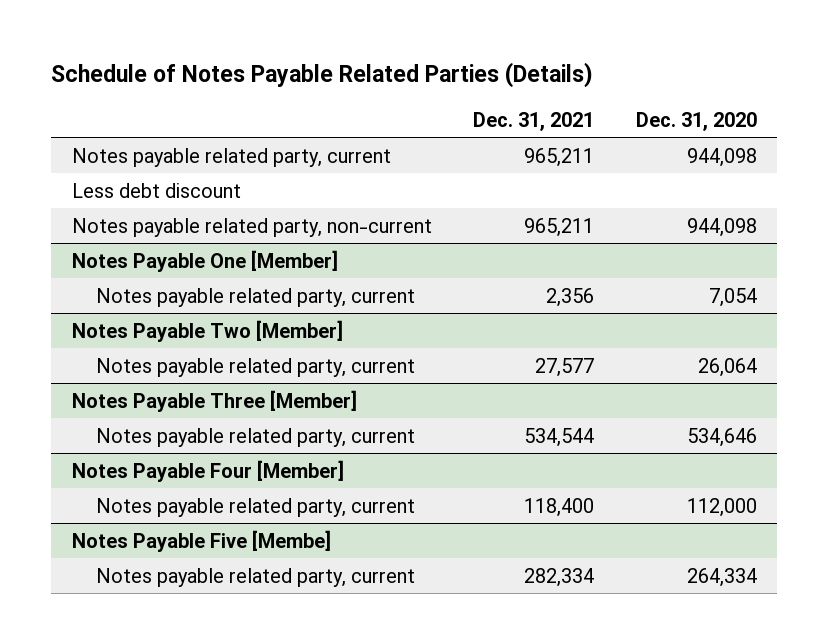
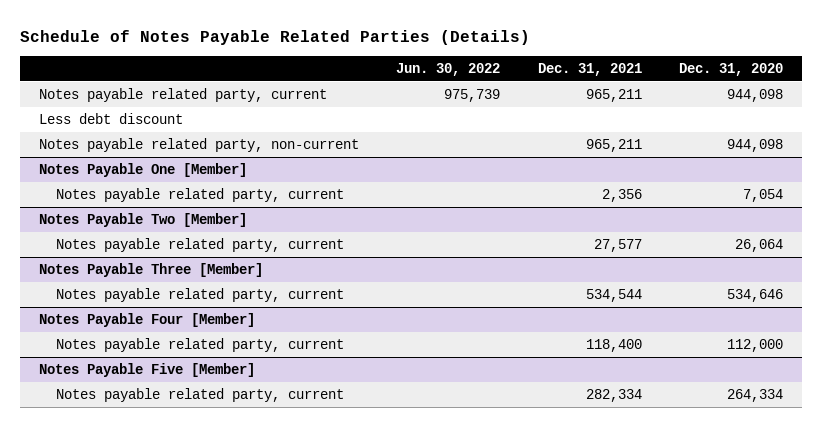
none -> [396,62,501,76] Jun. 30, 2022
[71,529,331,552] Notes Payable Five [Membe] -> [38,363,255,378] Notes Payable Five [Member]

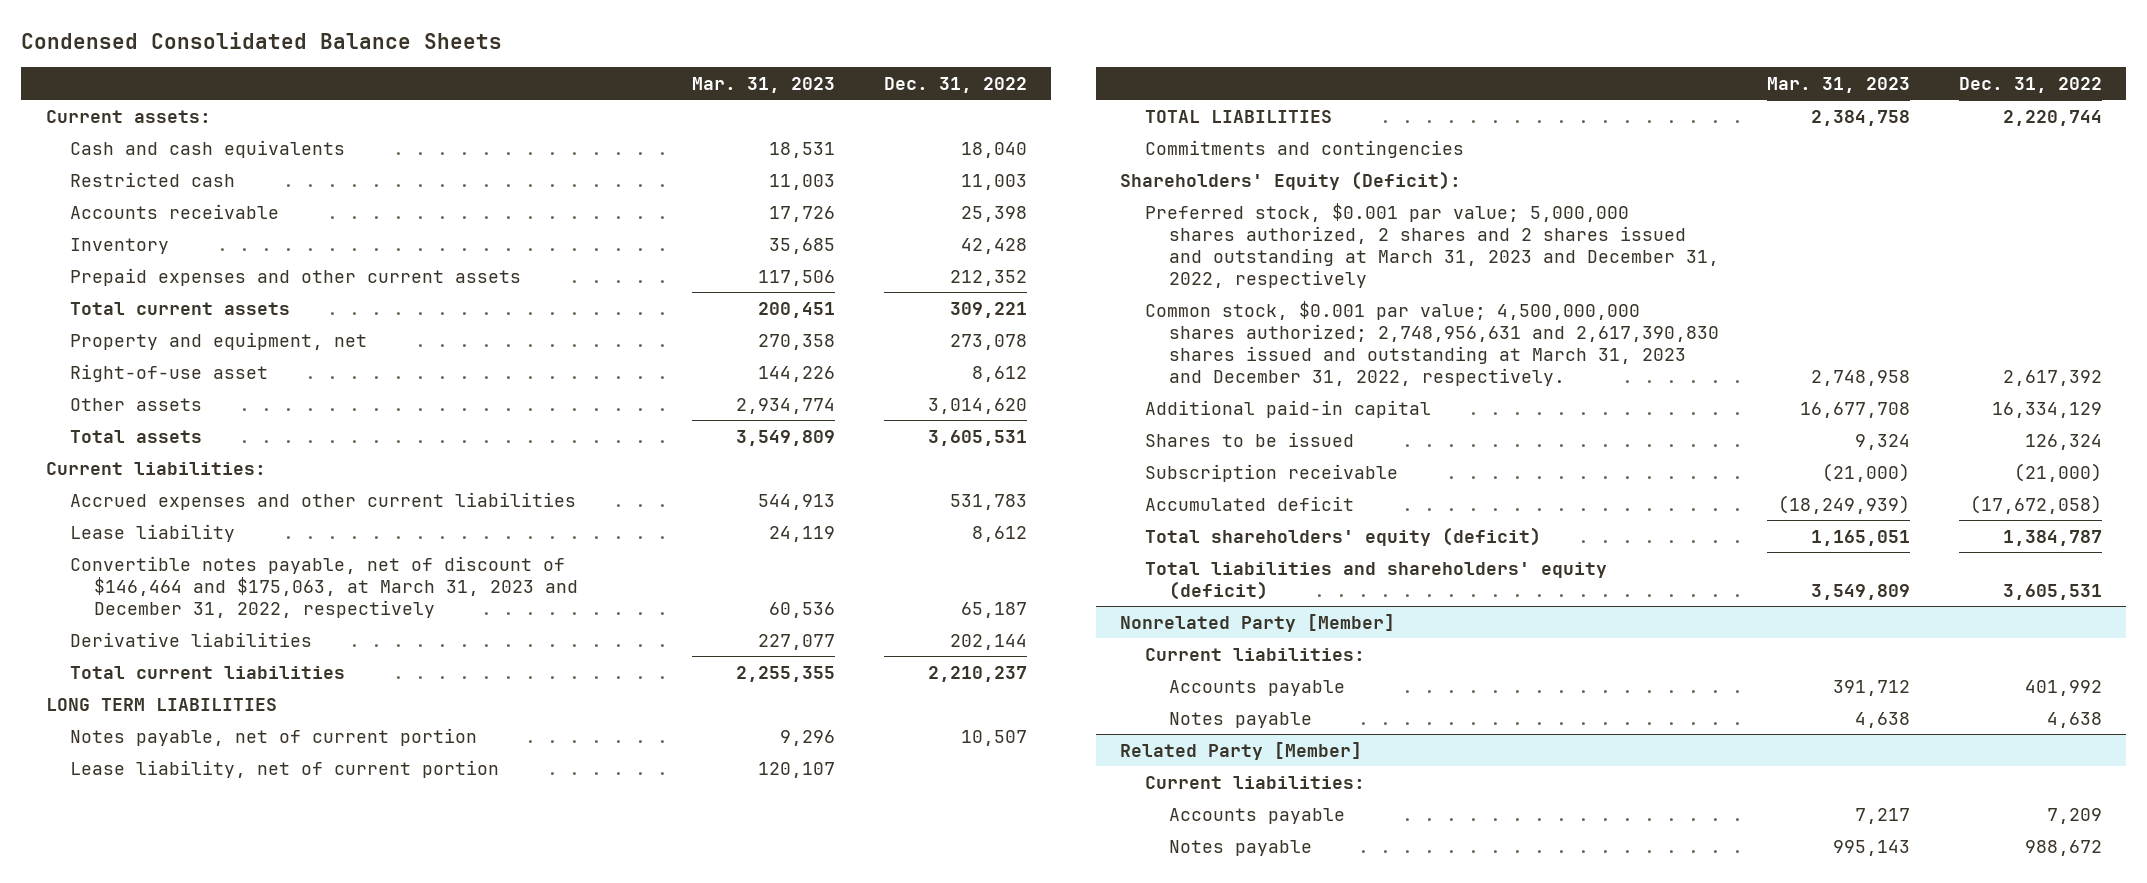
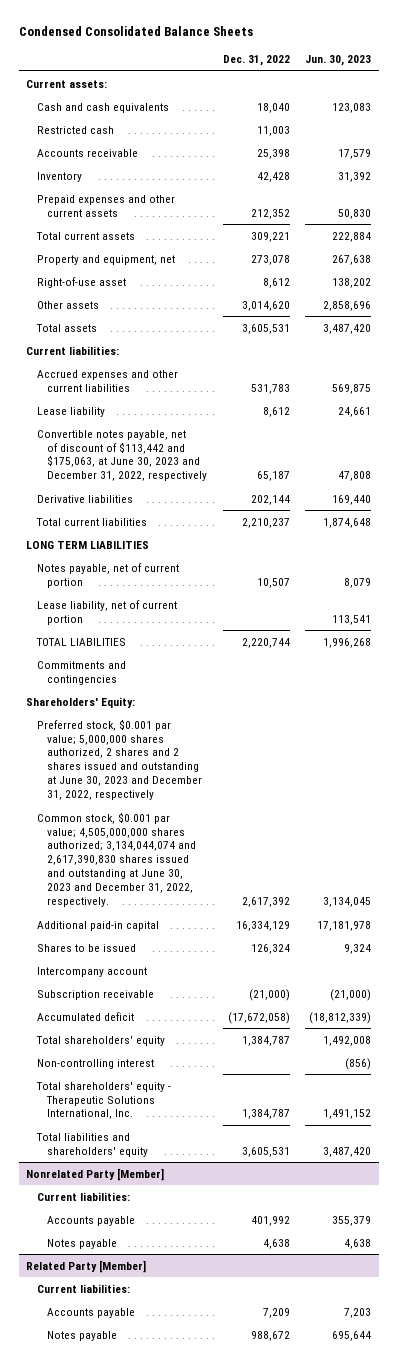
[692,76,836,93] Mar. 31, 2023 -> none
none -> [305,55,372,67] Jun. 30, 2023
[69,555,578,618] Convertible notes payable, net of discount of $146,464 and $175,063, at March 31, 2023 and December 31, 2022, respectively -> [36,429,208,482] Convertible notes payable, net of discount of $113,442 and $175,063, at June 30, 2023 and December 31, 2022, respectively
[1120,170,1462,190] Shareholders' Equity (Deficit): -> [26,696,136,708] Shareholders' Equity:
[1144,202,1719,288] Preferred stock, $0.001 par value; 5,000,000 shares authorized, 2 shares and 2 shares issued and outstanding at March 31, 2023 and December 31, 2022, respectively -> [36,718,203,801] Preferred stock, $0.001 par value; 5,000,000 shares authorized, 2 shares and 2 shares issued and outstanding at June 30, 2023 and December 31, 2022, respectively
[1144,300,1719,386] Common stock, $0.001 par value; 4,500,000,000 shares authorized; 2,748,956,631 and 2,617,390,830 shares issued and outstanding at March 31, 2023 and December 31, 2022, respectively. -> [36,811,197,908] Common stock, $0.001 par value; 4,505,000,000 shares authorized; 3,134,044,074 and 2,617,390,830 shares issued and outstanding at June 30, 2023 and December 31, 2022, respectively.
none -> [36,966,147,977] Intercompany account
[1144,526,1541,546] Total shareholders' equity (deficit) -> [35,1035,165,1046] Total shareholders' equity
none -> [36,1058,154,1069] Non-controlling interest
none -> [35,1081,171,1120] Total shareholders' equity - Therapeutic Solutions International, Inc.
[1144,561,1607,600] Total liabilities and shareholders' equity (deficit) -> [35,1132,149,1157] Total liabilities and shareholders' equity

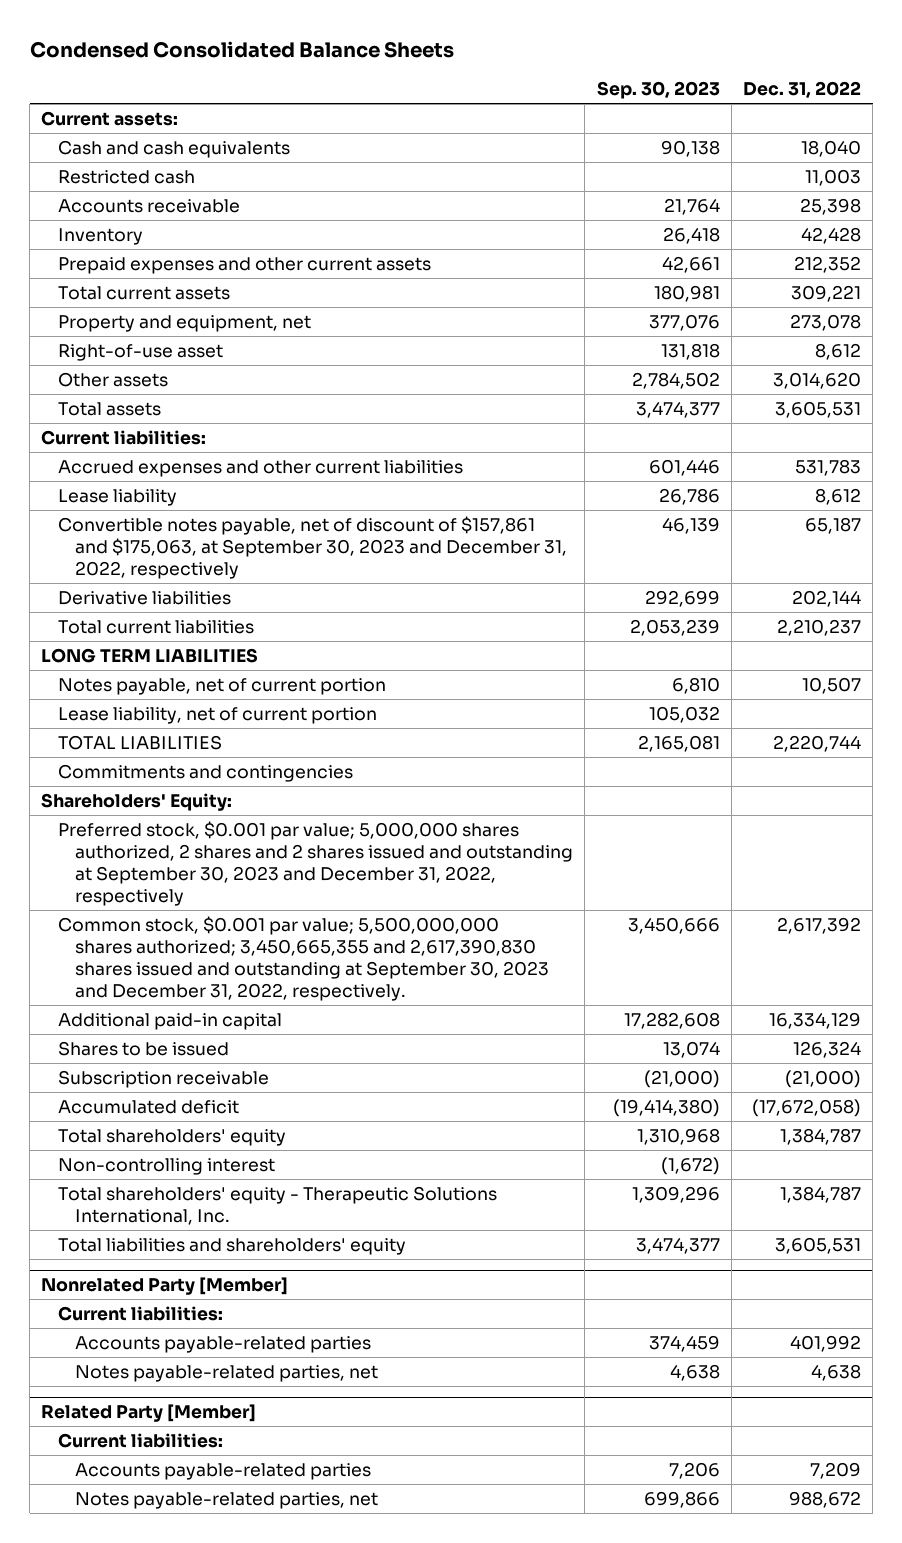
[305,55,372,67] Jun. 30, 2023 -> none
none -> [596,81,720,100] Sep. 30, 2023
[36,429,208,482] Convertible notes payable, net of discount of $113,442 and $175,063, at June 30, 2023 and December 31, 2022, respectively -> [58,515,568,579] Convertible notes payable, net of discount of $157,861 and $175,063, at September 30, 2023 and December 31, 2022, respectively
[36,718,203,801] Preferred stock, $0.001 par value; 5,000,000 shares authorized, 2 shares and 2 shares issued and outstanding at June 30, 2023 and December 31, 2022, respectively -> [58,820,574,906] Preferred stock, $0.001 par value; 5,000,000 shares authorized, 2 shares and 2 shares issued and outstanding at September 30, 2023 and December 31, 2022, respectively
[36,811,197,908] Common stock, $0.001 par value; 4,505,000,000 shares authorized; 3,134,044,074 and 2,617,390,830 shares issued and outstanding at June 30, 2023 and December 31, 2022, respectively. -> [58,915,550,1001] Common stock, $0.001 par value; 5,500,000,000 shares authorized; 3,450,665,355 and 2,617,390,830 shares issued and outstanding at September 30, 2023 and December 31, 2022, respectively.
[36,966,147,977] Intercompany account -> none
[47,1215,136,1226] Accounts payable -> [75,1335,372,1353] Accounts payable-related parties
[47,1238,118,1249] Notes payable -> [75,1364,379,1382] Notes payable-related parties, net
[47,1307,136,1318] Accounts payable -> [75,1462,372,1480] Accounts payable-related parties
[47,1330,118,1341] Notes payable -> [75,1491,379,1509] Notes payable-related parties, net

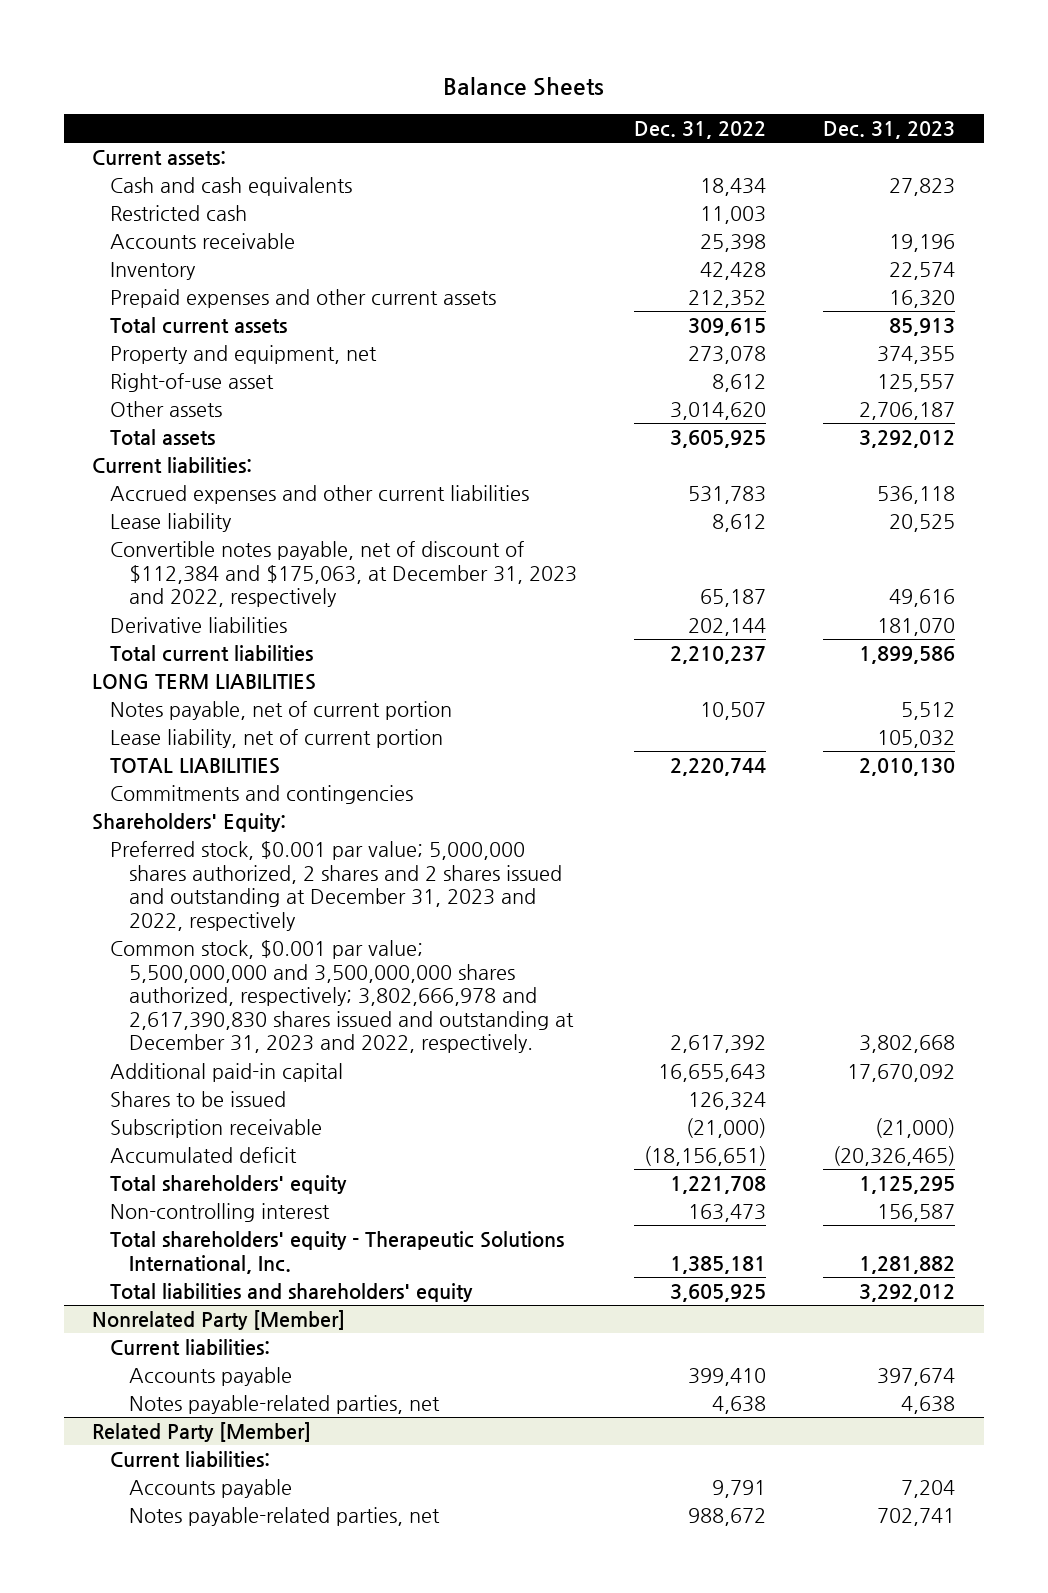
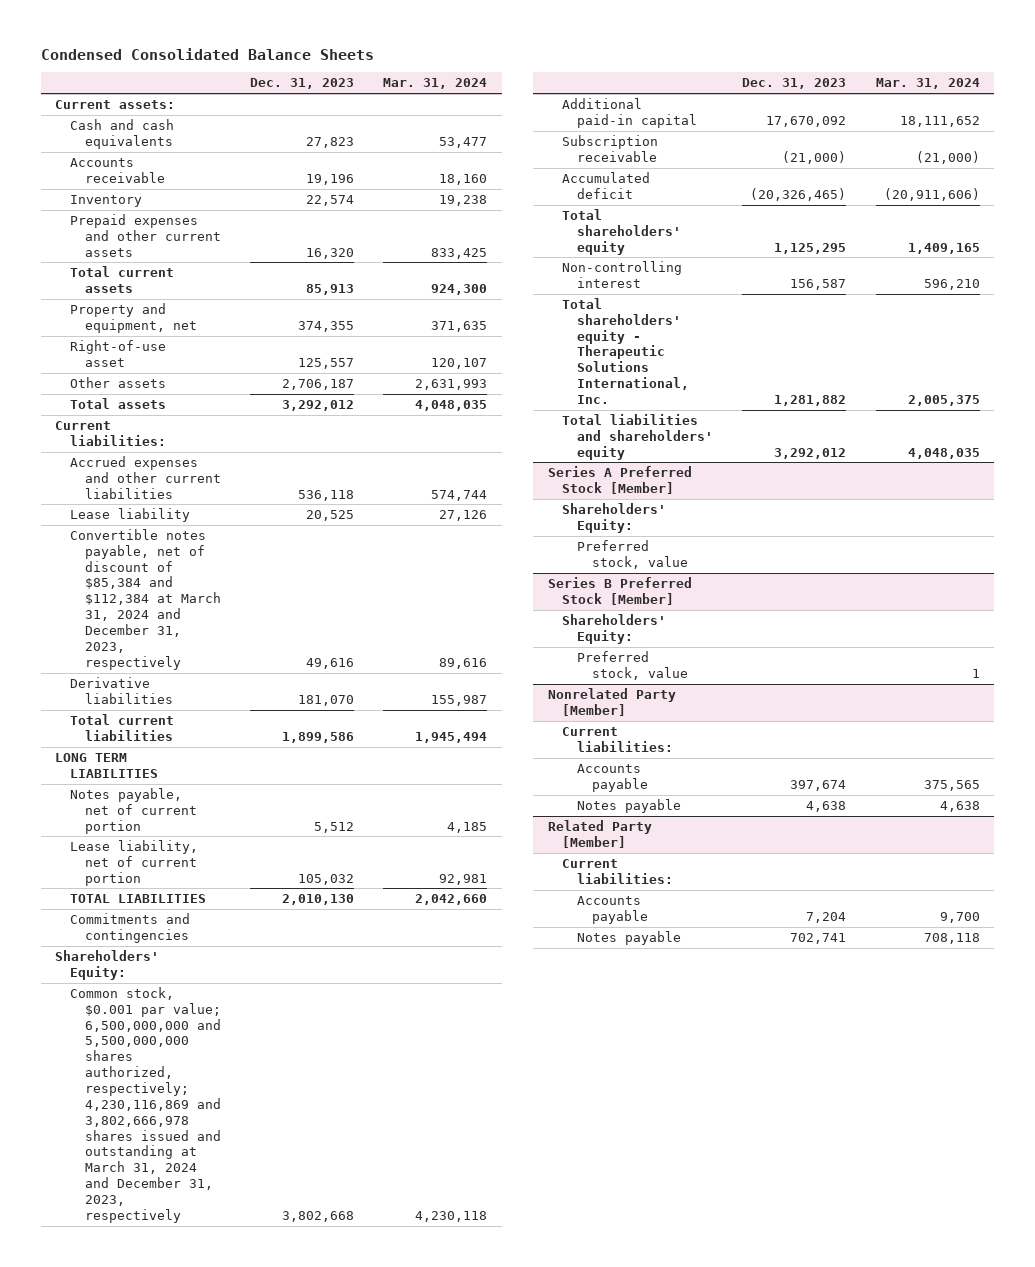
[442,77,604,97] Balance Sheets -> [40,47,374,60] Condensed Consolidated Balance Sheets
[634,120,767,139] Dec. 31, 2022 -> none
none -> [383,78,488,90] Mar. 31, 2024
[110,205,248,222] Restricted cash -> none
[110,541,577,608] Convertible notes payable, net of discount of $112,384 and $175,063, at December 31, 2023 and 2022, respectively -> [69,528,221,670] Convertible notes payable, net of discount of $85,384 and $112,384 at March 31, 2024 and December 31, 2023, respectively
[110,841,562,931] Preferred stock, $0.001 par value; 5,000,000 shares authorized, 2 shares and 2 shares issued and outstanding at December 31, 2023 and 2022, respectively -> none
[110,940,574,1054] Common stock, $0.001 par value; 5,500,000,000 and 3,500,000,000 shares authorized, respectively; 3,802,666,978 and 2,617,390,830 shares issued and outstanding at December 31, 2023 and 2022, respectively. -> [69,986,221,1223] Common stock, $0.001 par value; 6,500,000,000 and 5,500,000,000 shares authorized, respectively; 4,230,116,869 and 3,802,666,978 shares issued and outstanding at March 31, 2024 and December 31, 2023, respectively
[110,1091,287,1108] Shares to be issued -> none
none -> [547,465,692,494] Series A Preferred Stock [Member]
none -> [562,502,667,533] Shareholders' Equity:
none -> [577,539,688,569] Preferred stock, value
none -> [547,576,692,605] Series B Preferred Stock [Member]
none -> [562,613,667,644] Shareholders' Equity:
none -> [577,650,688,680] Preferred stock, value
[128,1395,440,1415] Notes payable-related parties, net -> [577,798,682,813] Notes payable
[128,1507,440,1527] Notes payable-related parties, net -> [577,930,682,945] Notes payable

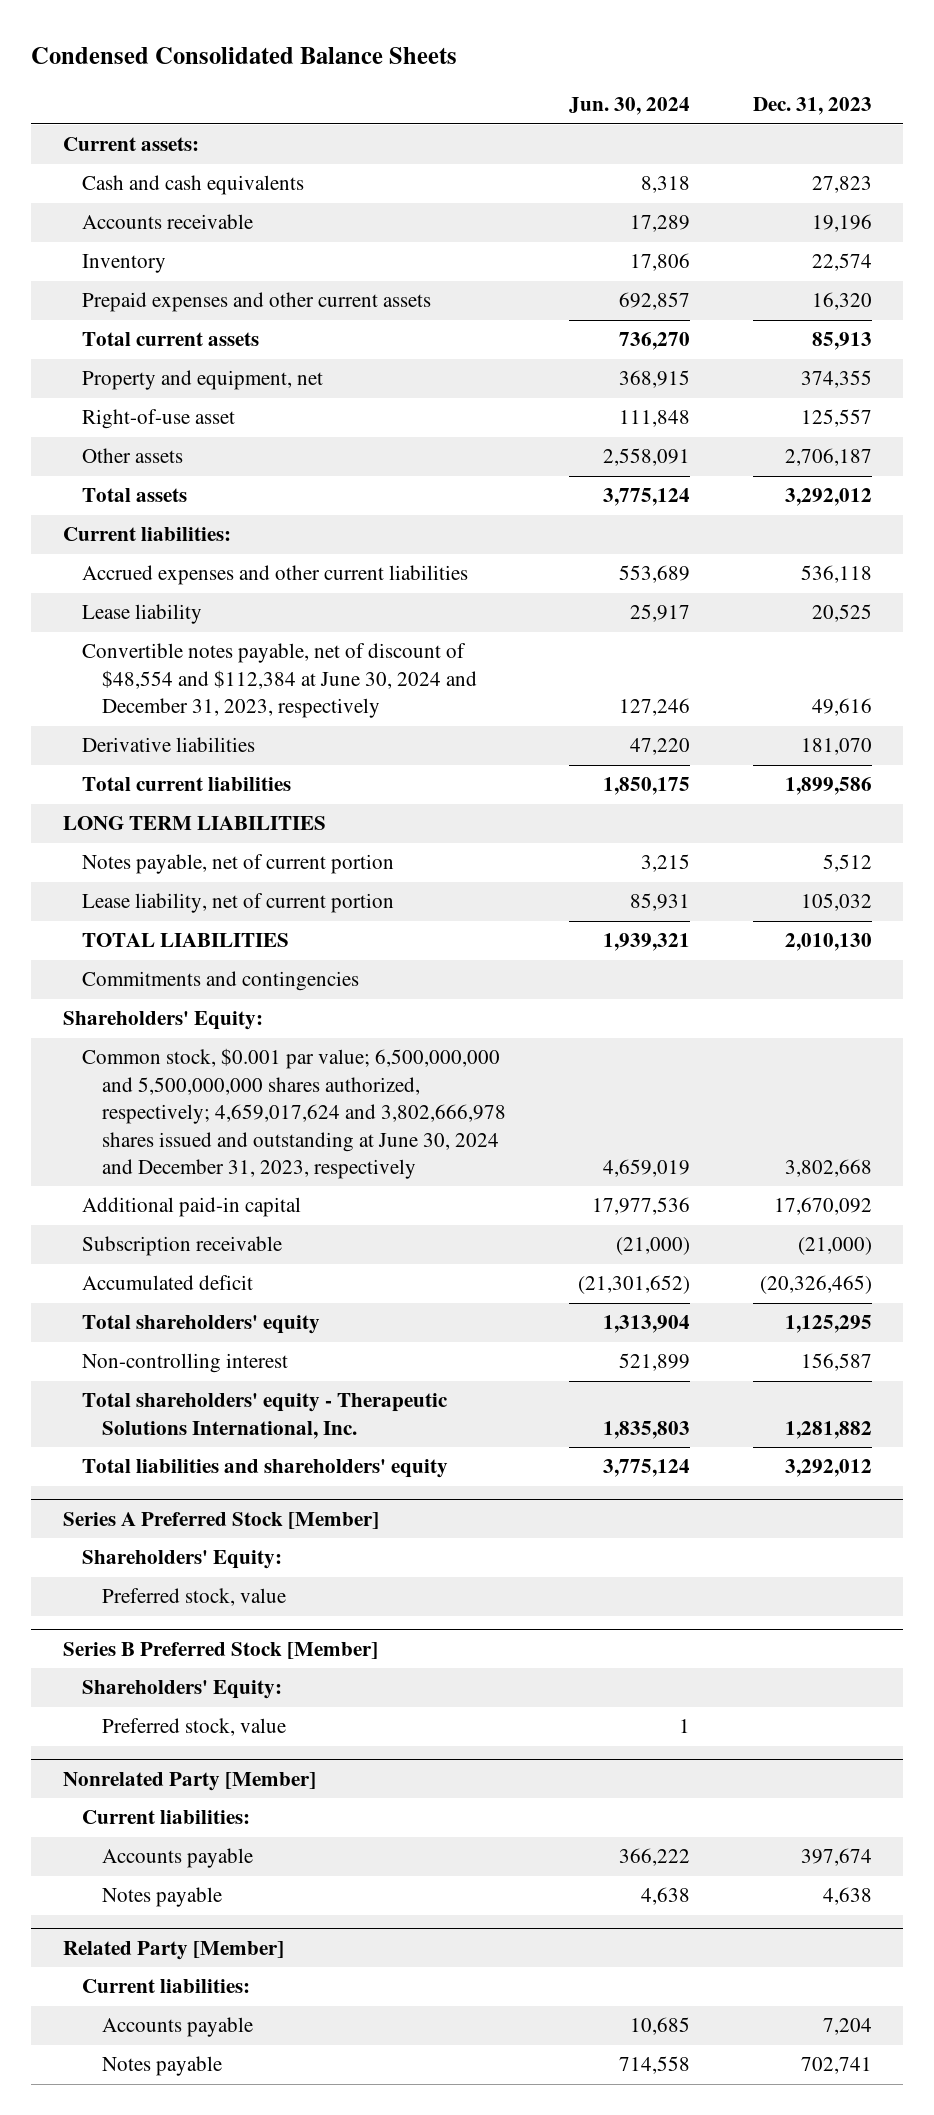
[383,78,488,90] Mar. 31, 2024 -> none
none -> [569,97,691,116] Jun. 30, 2024
[69,528,221,670] Convertible notes payable, net of discount of $85,384 and $112,384 at March 31, 2024 and December 31, 2023, respectively -> [82,643,478,719] Convertible notes payable, net of discount of $48,554 and $112,384 at June 30, 2024 and December 31, 2023, respectively
[69,986,221,1223] Common stock, $0.001 par value; 6,500,000,000 and 5,500,000,000 shares authorized, respectively; 4,230,116,869 and 3,802,666,978 shares issued and outstanding at March 31, 2024 and December 31, 2023, respectively -> [82,1048,507,1180] Common stock, $0.001 par value; 6,500,000,000 and 5,500,000,000 shares authorized, respectively; 4,659,017,624 and 3,802,666,978 shares issued and outstanding at June 30, 2024 and December 31, 2023, respectively

